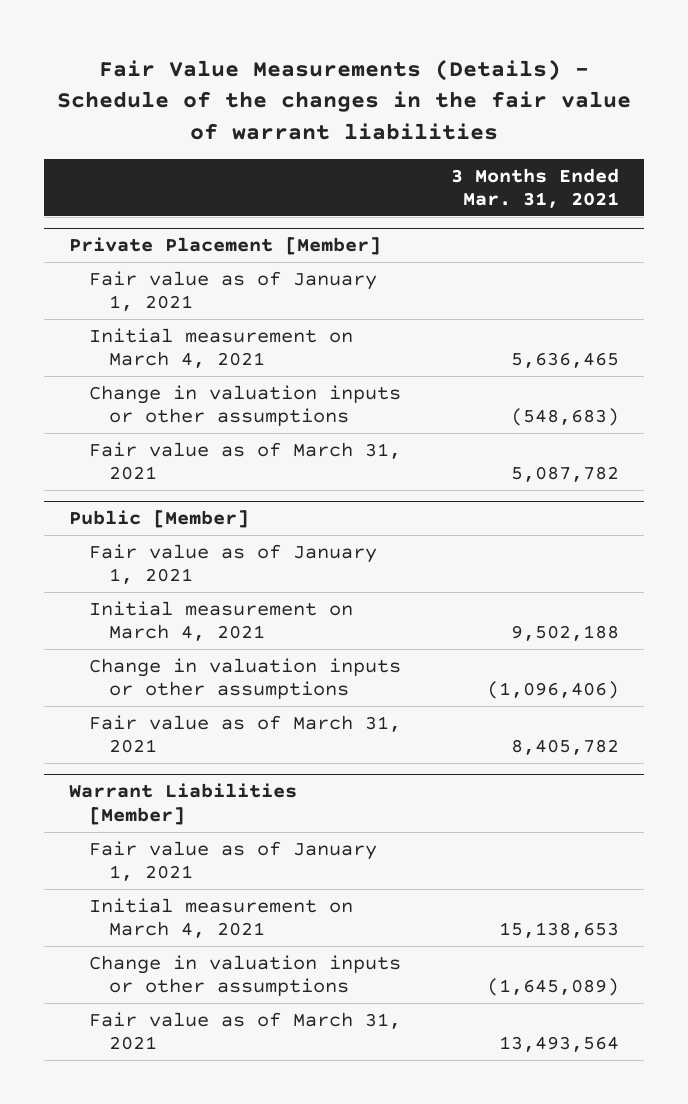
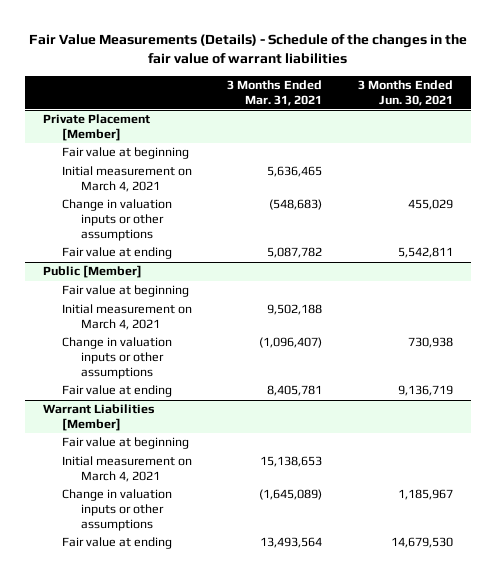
none -> [357,79,453,106] 3 Months Ended Jun. 30, 2021
[89,270,378,312] Fair value as of January 1, 2021 -> none
none -> [61,147,189,160] Fair value at beginning
[89,441,402,481] Fair value as of March 31, 2021 -> [61,247,172,260] Fair value at ending
[89,543,378,585] Fair value as of January 1, 2021 -> none
none -> [61,285,189,298] Fair value at beginning
[89,714,402,754] Fair value as of March 31, 2021 -> none
[487,681,620,700] (1,096,406) -> [259,337,323,349] (1,096,407)
none -> [61,385,172,398] Fair value at ending
[89,840,378,882] Fair value as of January 1, 2021 -> none
none -> [61,437,189,450] Fair value at beginning
[89,1011,402,1051] Fair value as of March 31, 2021 -> [61,537,172,550] Fair value at ending

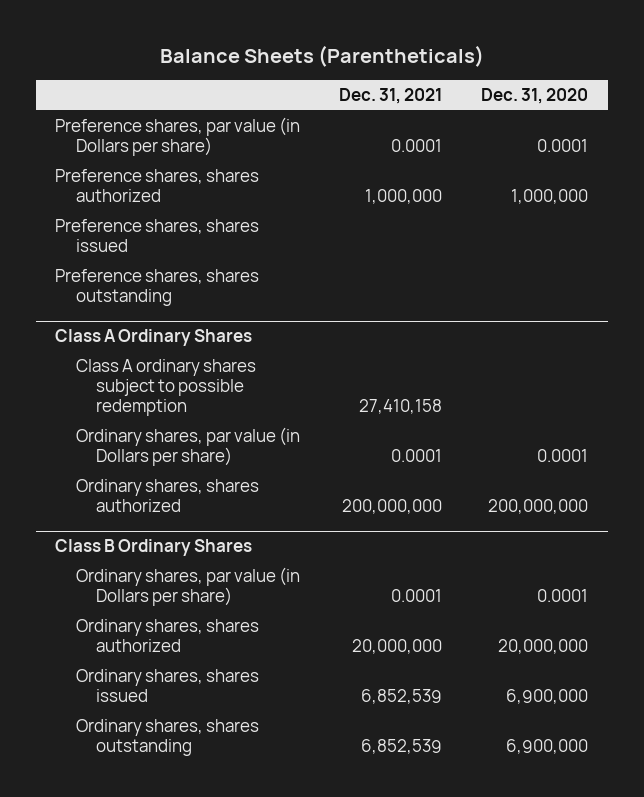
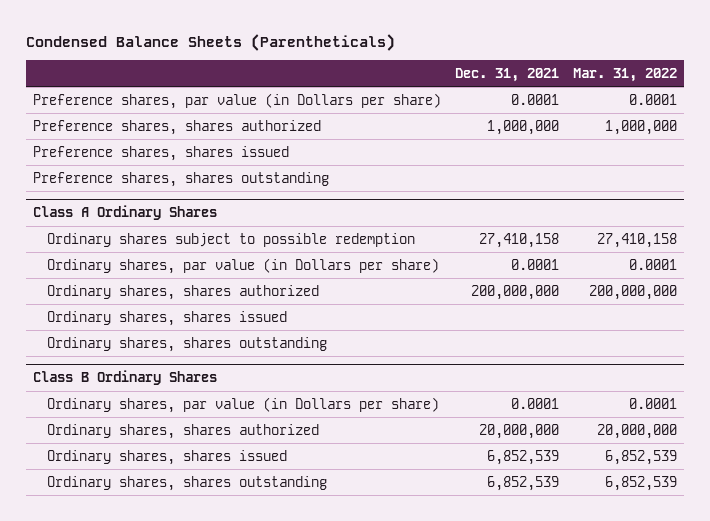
[159,44,484,67] Balance Sheets (Parentheticals) -> [26,33,396,51] Condensed Balance Sheets (Parentheticals)
[481,88,589,105] Dec. 31, 2020 -> none
none -> [572,67,677,82] Mar. 31, 2022
[75,359,256,417] Class A ordinary shares subject to possible redemption -> [47,232,416,247] Ordinary shares subject to possible redemption
none -> [47,310,288,326] Ordinary shares, shares issued
none -> [47,336,328,352] Ordinary shares, shares outstanding

